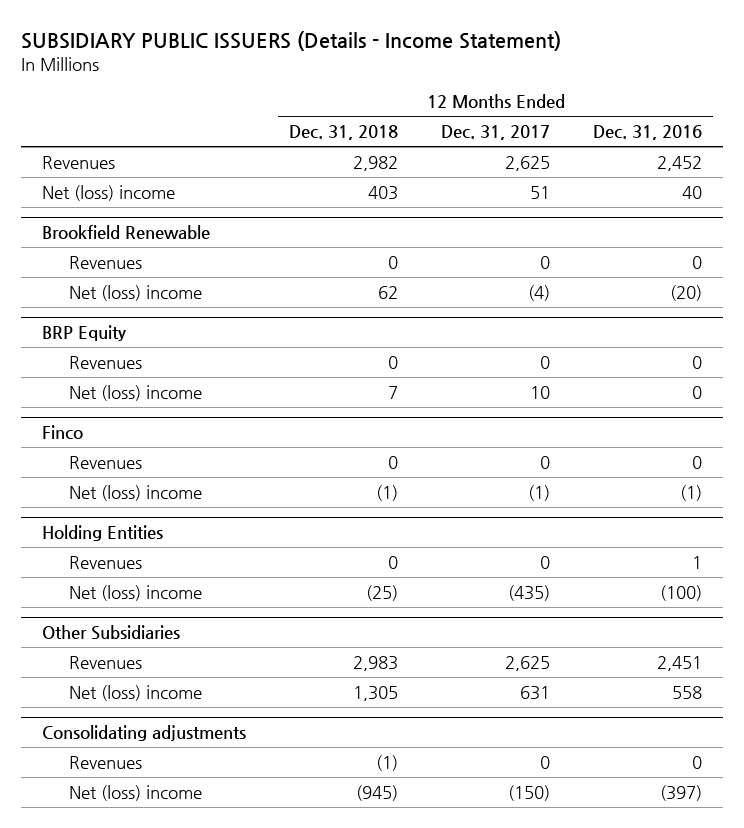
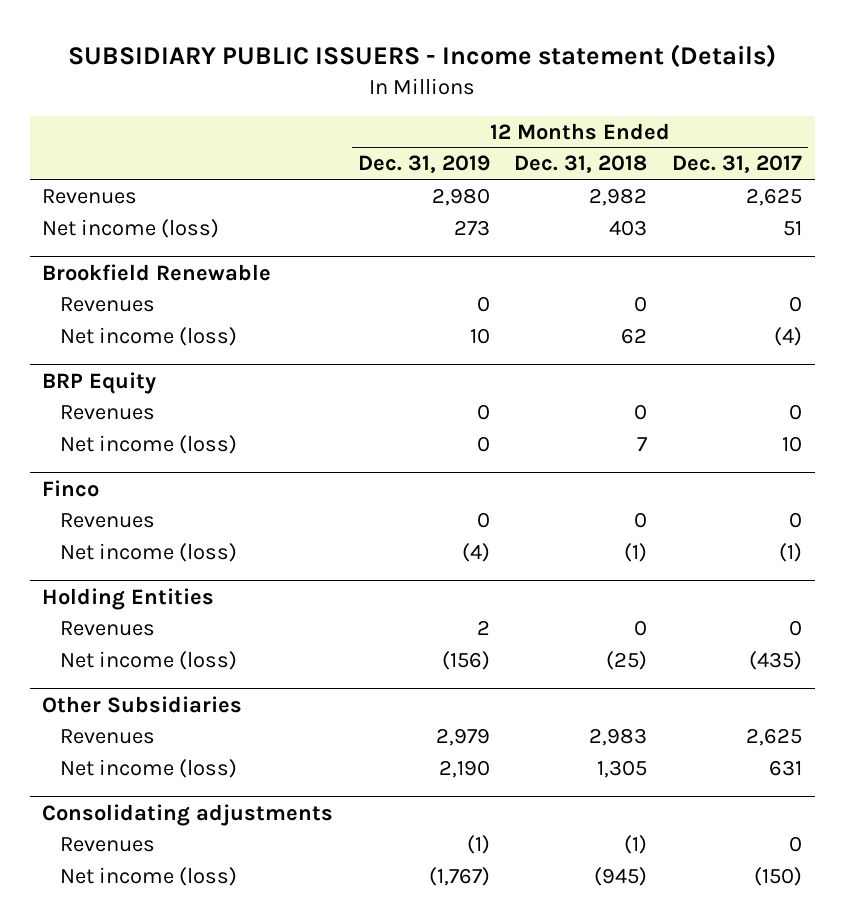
[20,31,561,52] SUBSIDIARY PUBLIC ISSUERS (Details - Income Statement) -> [68,44,777,69] SUBSIDIARY PUBLIC ISSUERS - Income statement (Details)
[592,125,702,141] Dec. 31, 2016 -> none
none -> [357,155,490,174] Dec. 31, 2019
[42,184,176,201] Net (loss) income -> [42,218,220,238] Net income (loss)
[69,284,203,301] Net (loss) income -> [60,326,238,346] Net income (loss)
[69,384,203,401] Net (loss) income -> [60,434,238,454] Net income (loss)
[69,484,203,501] Net (loss) income -> [60,542,238,562] Net income (loss)
[69,584,203,601] Net (loss) income -> [60,650,238,670] Net income (loss)
[69,684,203,701] Net (loss) income -> [60,758,238,778] Net income (loss)
[69,784,203,801] Net (loss) income -> [60,866,238,886] Net income (loss)

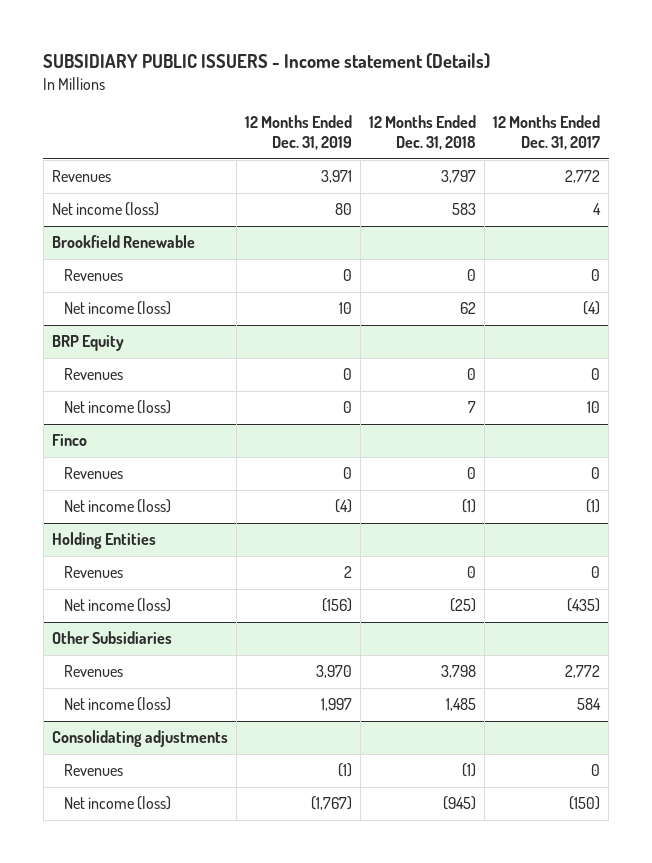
[431,187,490,206] 2,980 -> [320,170,352,184] 3,971
[589,187,648,206] 2,982 -> [441,170,477,184] 3,797
[746,187,803,206] 2,625 -> [565,170,601,184] 2,772
[453,219,490,236] 273 -> [334,203,352,216] 80
[609,219,648,236] 403 -> [452,203,477,216] 583
[783,220,803,236] 51 -> [593,203,602,216] 4
[435,727,490,746] 2,979 -> [315,665,352,679] 3,970
[589,727,648,746] 2,983 -> [441,665,477,679] 3,798
[746,727,803,746] 2,625 -> [565,665,601,679] 2,772
[438,759,490,778] 2,190 -> [320,698,352,712] 1,997
[597,759,648,778] 1,305 -> [446,698,477,712] 1,485
[769,759,803,776] 631 -> [577,698,602,711] 584

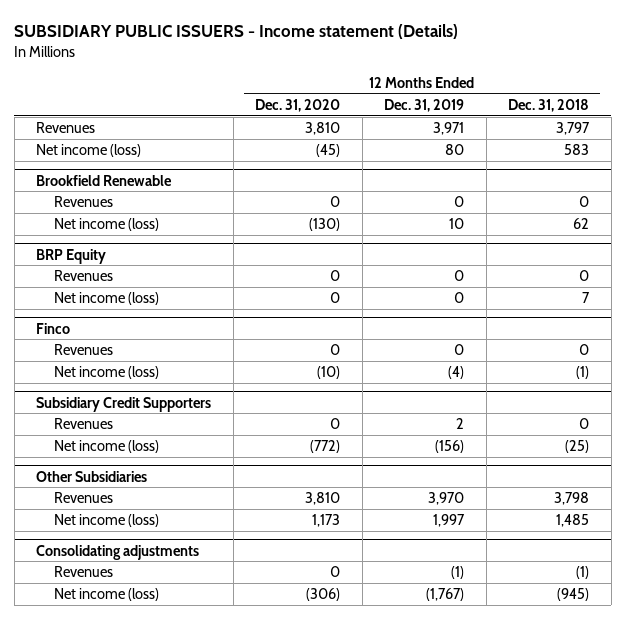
[493,115,601,151] 12 Months Ended Dec. 31, 2017 -> none
none -> [255,98,341,112] Dec. 31, 2020
[51,532,156,550] Holding Entities -> [36,396,212,412] Subsidiary Credit Supporters

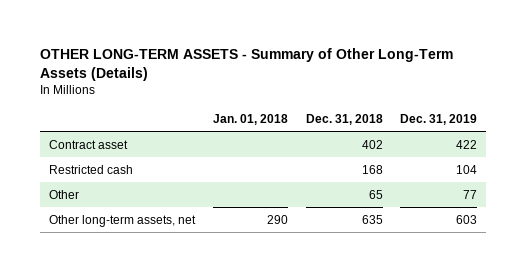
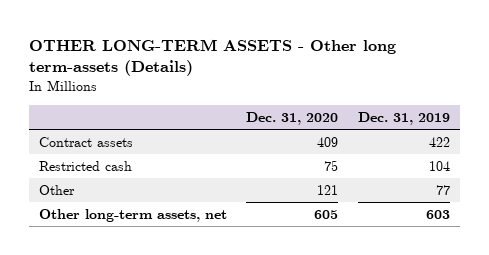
[40,48,454,82] OTHER LONG-TERM ASSETS - Summary of Other Long-Term Assets (Details) -> [29,38,397,77] OTHER LONG-TERM ASSETS - Other long term-assets (Details)
[212,114,288,126] Jan. 01, 2018 -> none
[305,114,383,126] Dec. 31, 2018 -> none
none -> [246,111,339,125] Dec. 31, 2020
[49,139,129,149] Contract asset -> [38,136,133,147] Contract assets

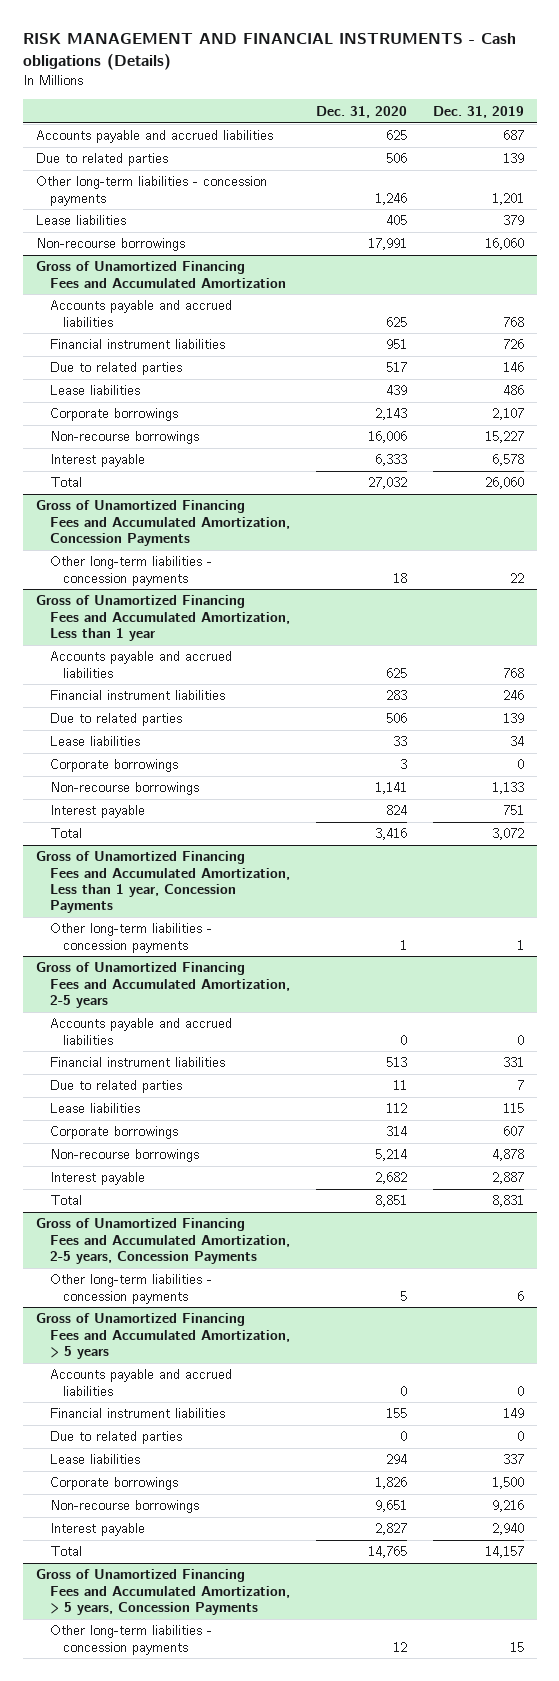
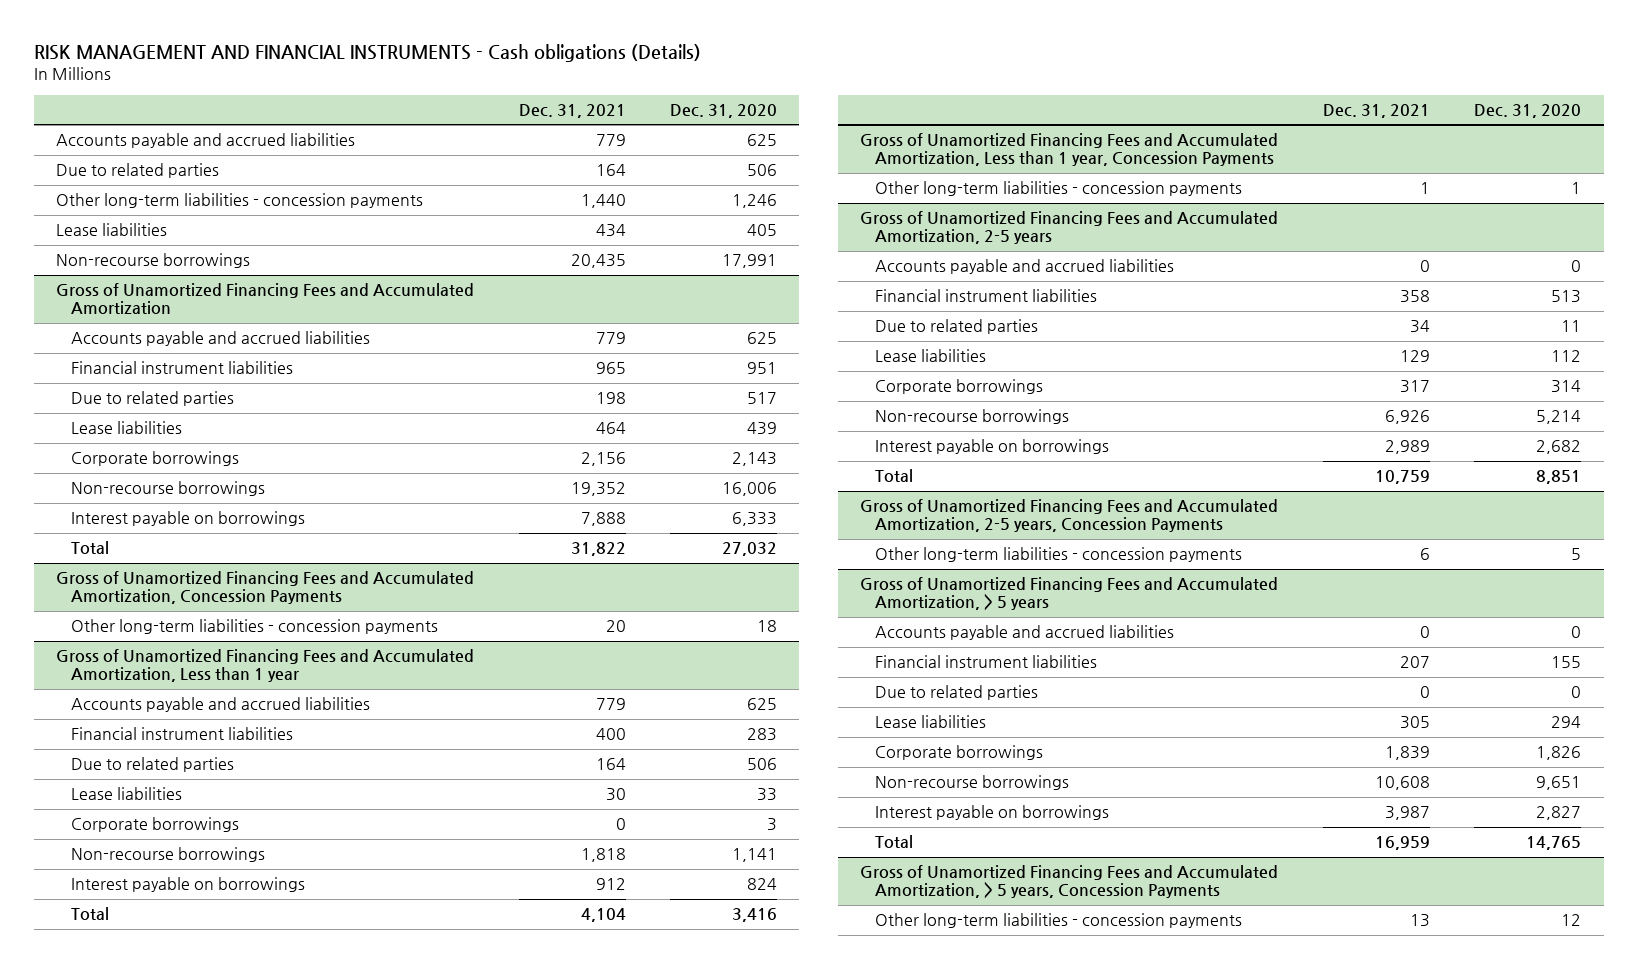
[432,105,524,118] Dec. 31, 2019 -> none
none -> [518,103,626,118] Dec. 31, 2021
[49,454,145,468] Interest payable -> [71,511,306,527] Interest payable on borrowings
[49,805,145,819] Interest payable -> [71,877,306,893] Interest payable on borrowings
[49,1172,145,1186] Interest payable -> [875,439,1110,455] Interest payable on borrowings
[49,1523,145,1537] Interest payable -> [875,805,1110,821] Interest payable on borrowings

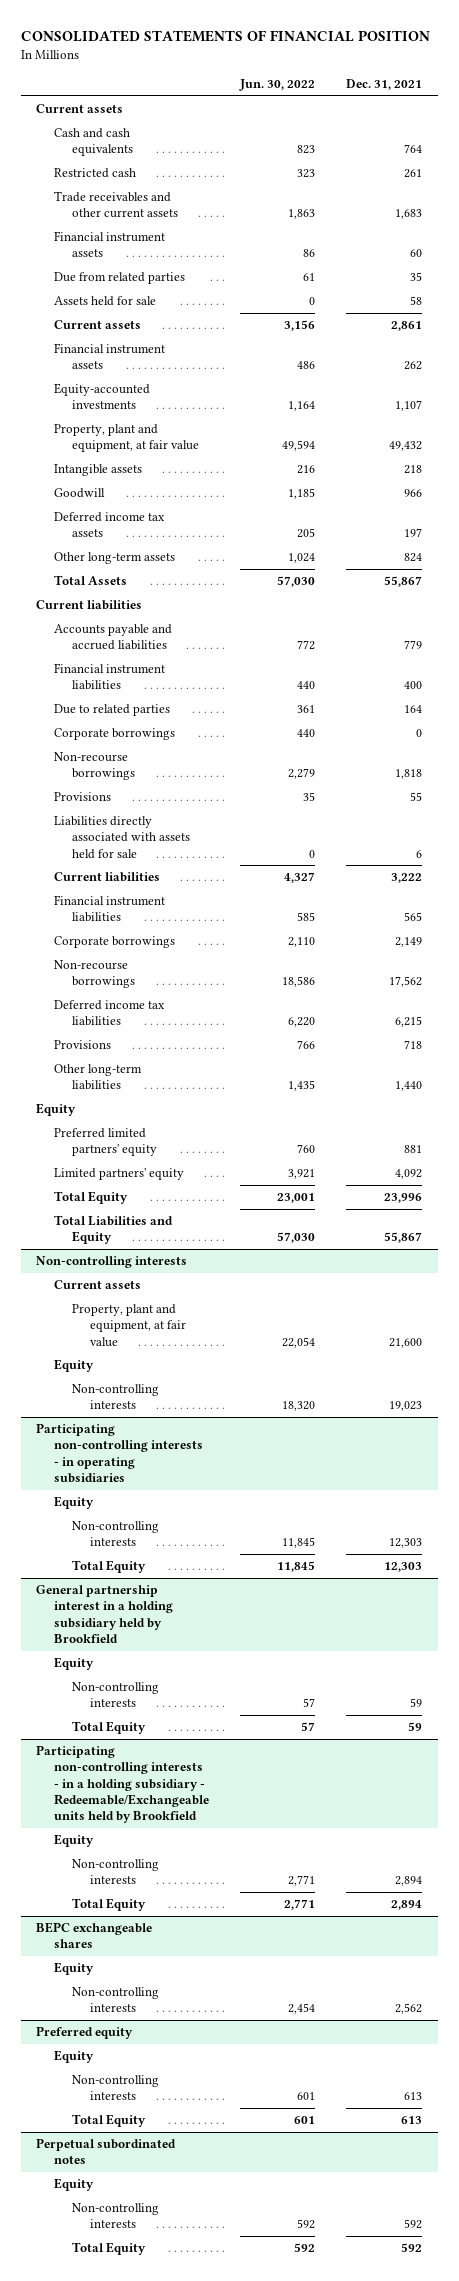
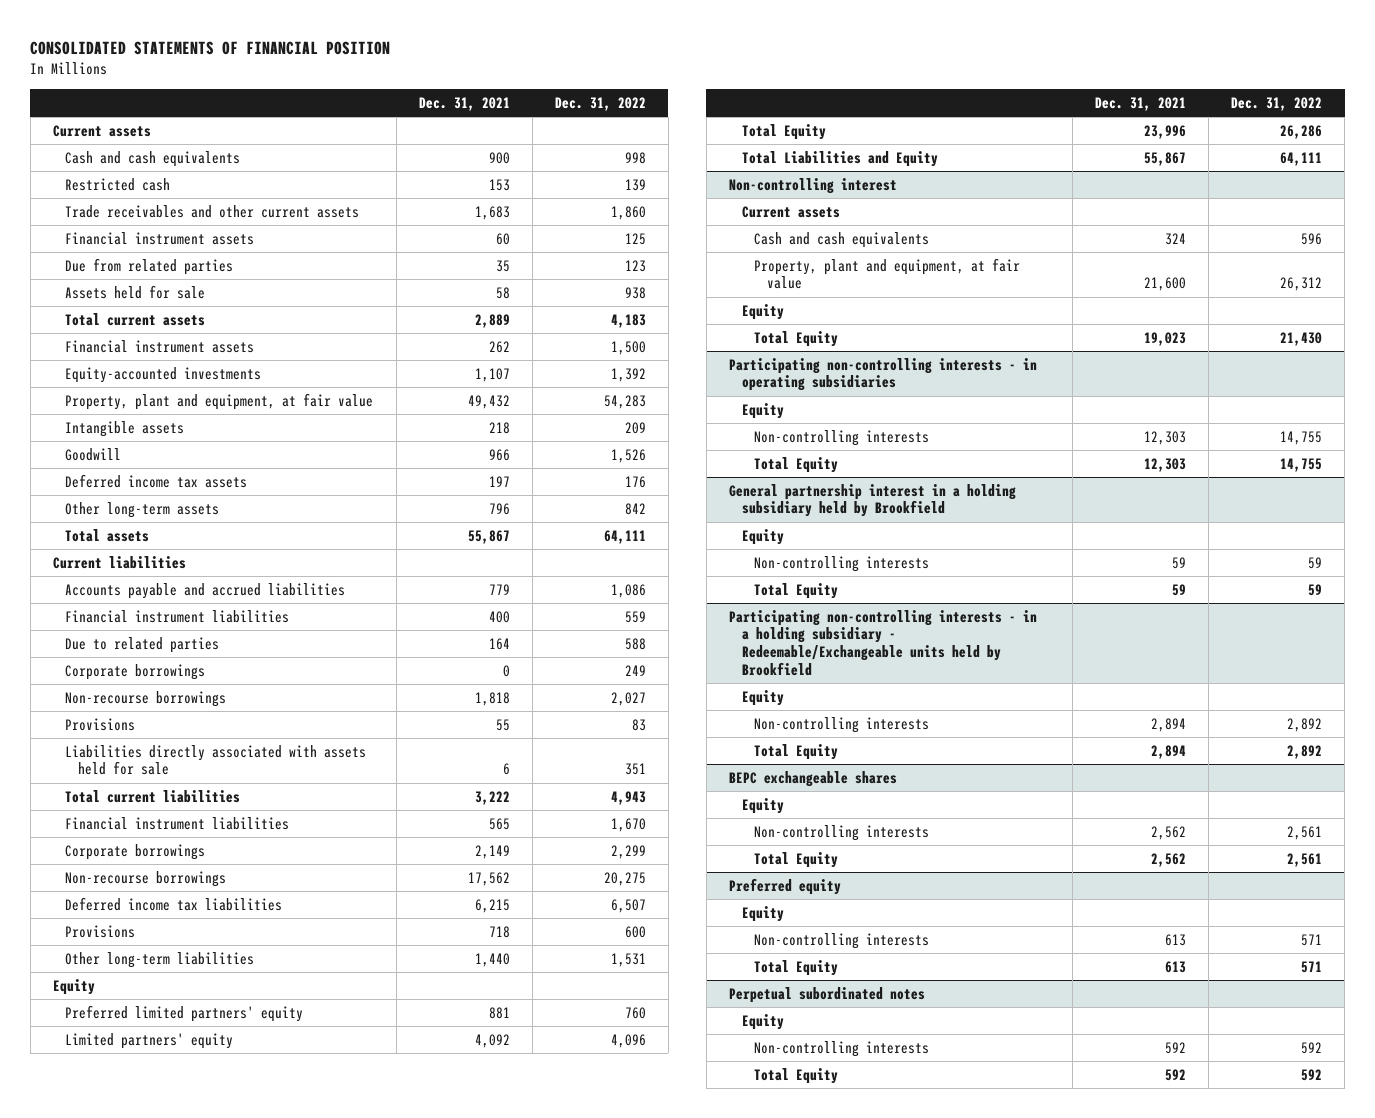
[239,79,316,92] Jun. 30, 2022 -> none
none -> [554,96,646,111] Dec. 31, 2022
[404,144,423,154] 764 -> [488,151,510,164] 900
[404,169,423,179] 261 -> [488,178,510,191] 153
[54,320,142,330] Current assets -> [65,312,206,326] Total current assets
[391,321,423,332] 2,861 -> [474,313,510,328] 2,889
[404,553,423,563] 824 -> [488,502,510,515] 796
[54,575,128,586] Total Assets -> [65,528,150,542] Total assets
[54,872,161,883] Current liabilities -> [65,789,241,803] Total current liabilities
[36,1256,188,1269] Non-controlling interests -> [728,177,897,194] Non-controlling interest
none -> [754,231,930,248] Cash and cash equivalents
[71,1384,159,1410] Non-controlling interests -> [754,330,839,347] Total Equity
none -> [754,851,839,868] Total Equity

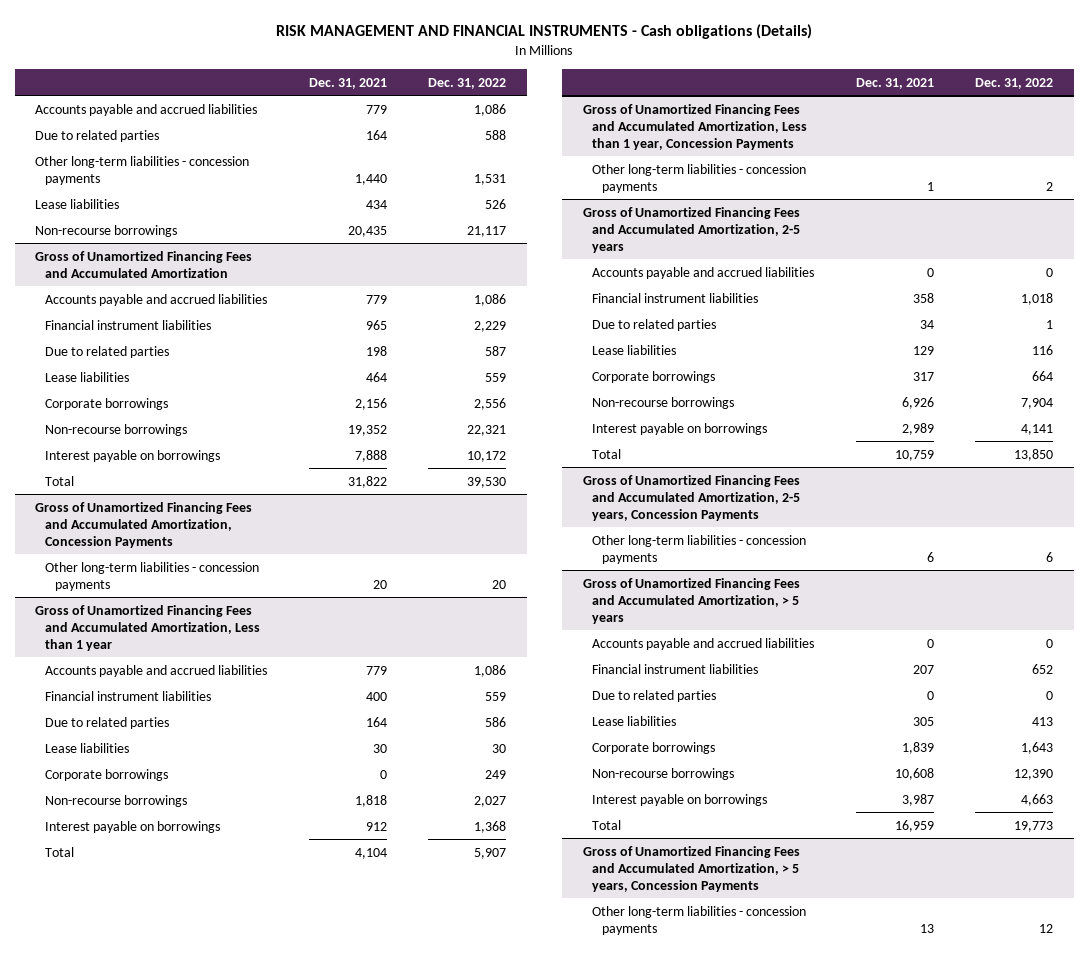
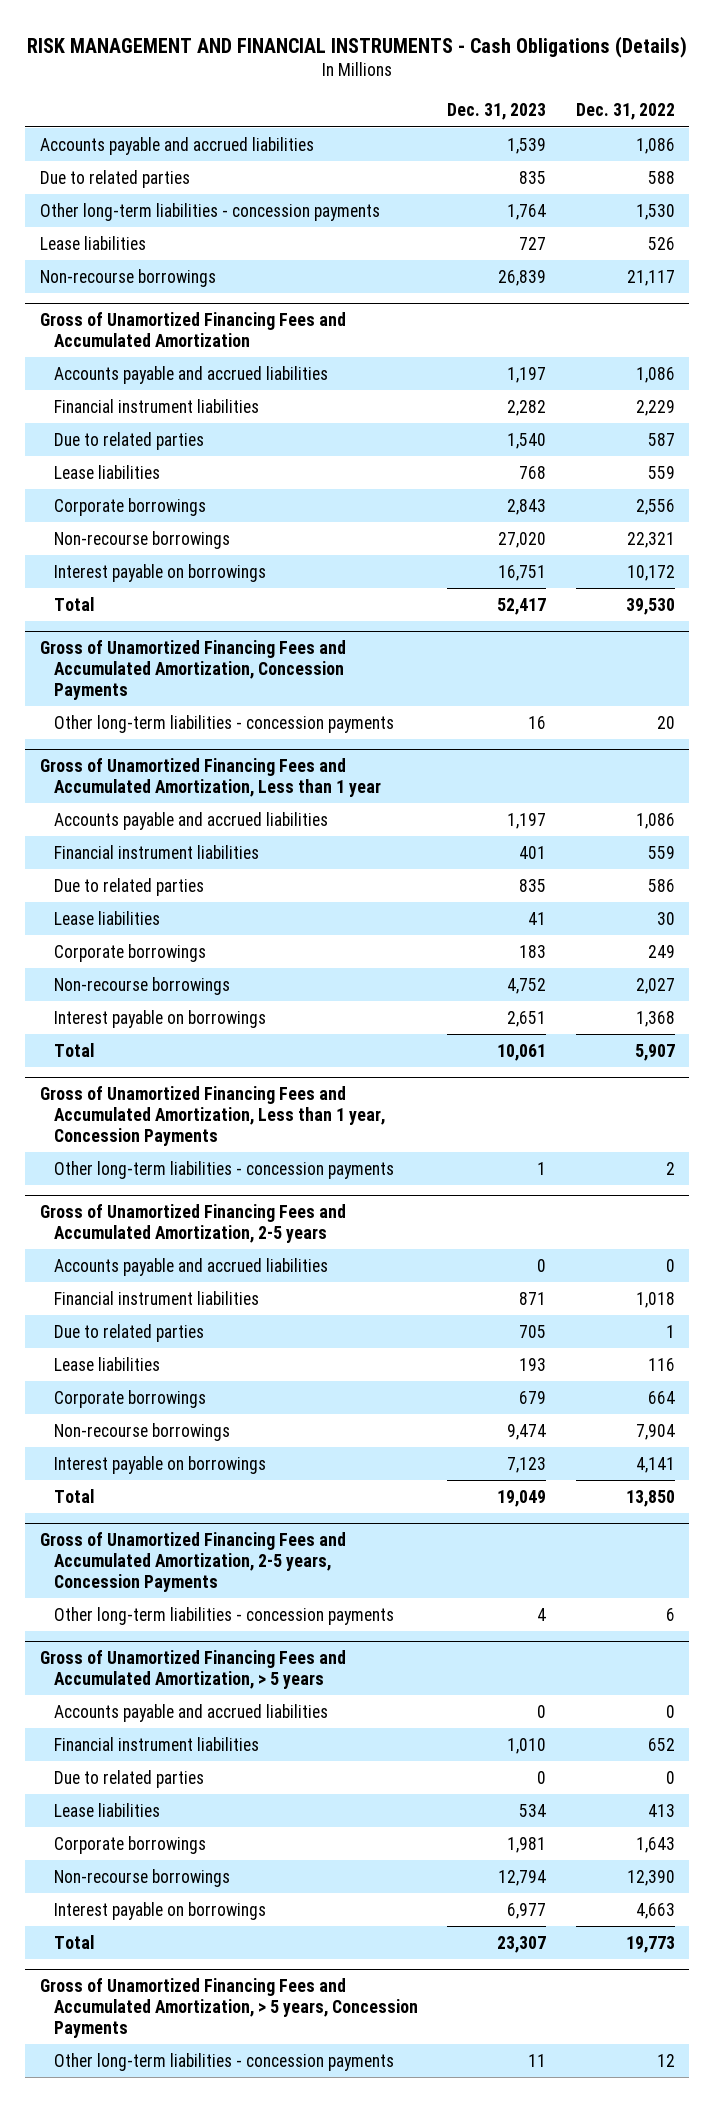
[276,24,813,40] RISK MANAGEMENT AND FINANCIAL INSTRUMENTS - Cash obligations (Details) -> [27,35,688,58] RISK MANAGEMENT AND FINANCIAL INSTRUMENTS - Cash Obligations (Details)
[308,77,387,89] Dec. 31, 2021 -> none
none -> [447,103,547,121] Dec. 31, 2023
[474,173,507,185] 1,531 -> [635,203,675,220] 1,530

